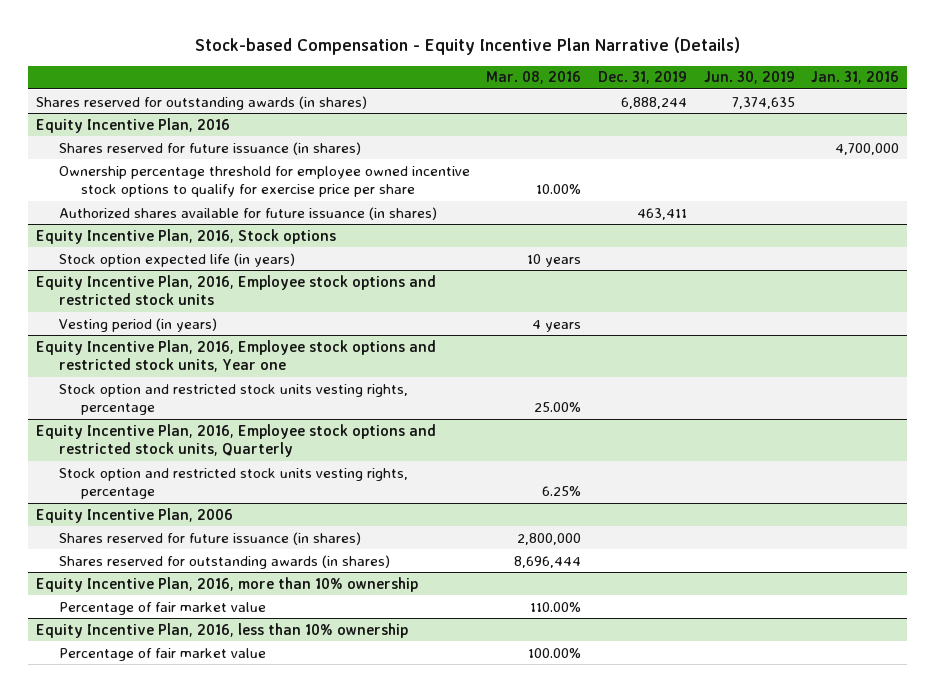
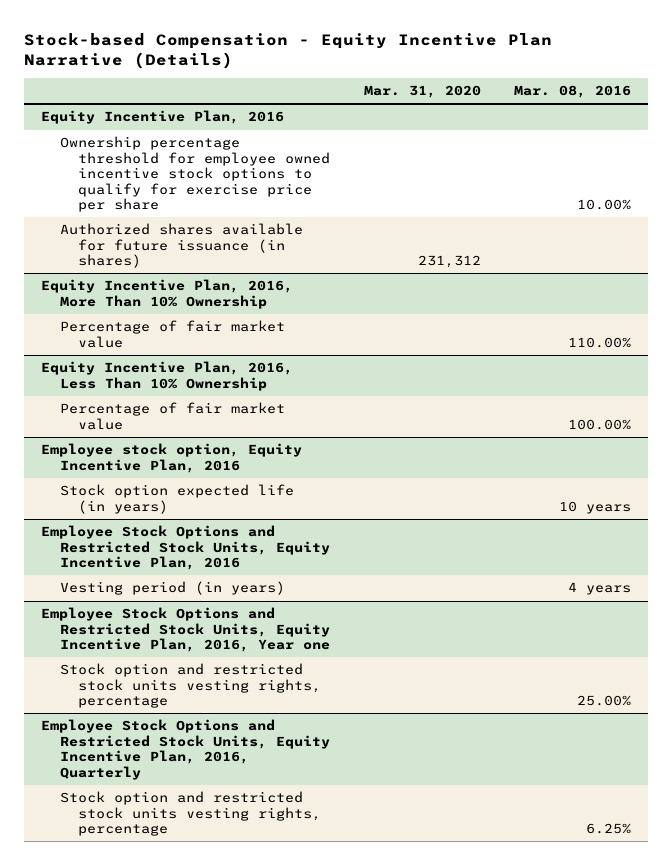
[597,71,687,85] Dec. 31, 2019 -> none
[703,71,795,85] Jun. 30, 2019 -> none
[811,71,900,85] Jan. 31, 2016 -> none
none -> [363,85,481,99] Mar. 31, 2020
[36,95,368,110] Shares reserved for outstanding awards (in shares) -> none
[58,141,361,155] Shares reserved for future issuance (in shares) -> none
none -> [40,279,293,309] Equity Incentive Plan, 2016, More Than 10% Ownership
none -> [59,320,285,348] Percentage of fair market value
none -> [40,361,293,391] Equity Incentive Plan, 2016, Less Than 10% Ownership
none -> [59,402,285,430] Percentage of fair market value
[36,228,337,244] Equity Incentive Plan, 2016, Stock options -> [40,443,302,473] Employee stock option, Equity Incentive Plan, 2016
[36,274,437,306] Equity Incentive Plan, 2016, Employee stock options and restricted stock units -> [40,525,330,571] Employee Stock Options and Restricted Stock Units, Equity Incentive Plan, 2016
[36,339,437,373] Equity Incentive Plan, 2016, Employee stock options and restricted stock units, Year one -> [40,607,330,653] Employee Stock Options and Restricted Stock Units, Equity Incentive Plan, 2016, Year one
[36,423,437,458] Equity Incentive Plan, 2016, Employee stock options and restricted stock units, Quarterly -> [40,719,330,780] Employee Stock Options and Restricted Stock Units, Equity Incentive Plan, 2016, Quarterly
[36,507,234,523] Equity Incentive Plan, 2006 -> none
[58,531,361,545] Shares reserved for future issuance (in shares) -> none
[58,554,390,569] Shares reserved for outstanding awards (in shares) -> none
[36,576,419,592] Equity Incentive Plan, 2016, more than 10% ownership -> none
[58,601,266,615] Percentage of fair market value -> none
[36,622,409,638] Equity Incentive Plan, 2016, less than 10% ownership -> none
[58,647,266,661] Percentage of fair market value -> none

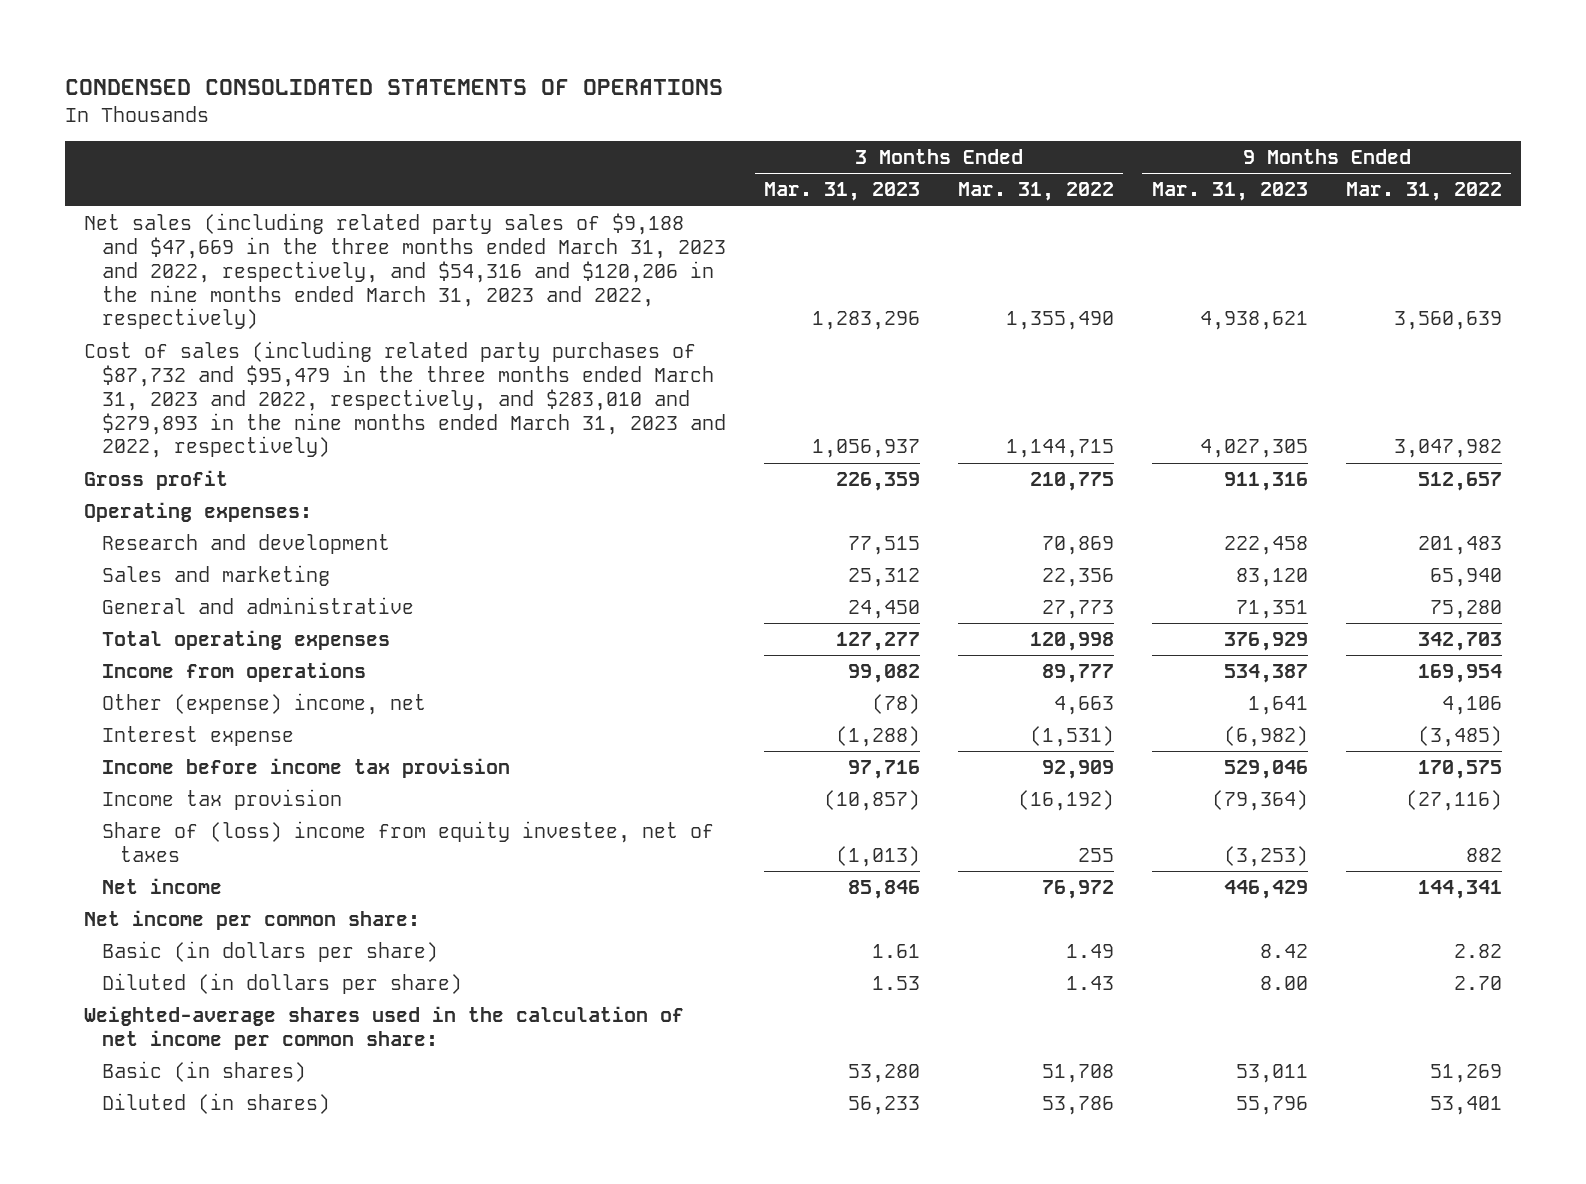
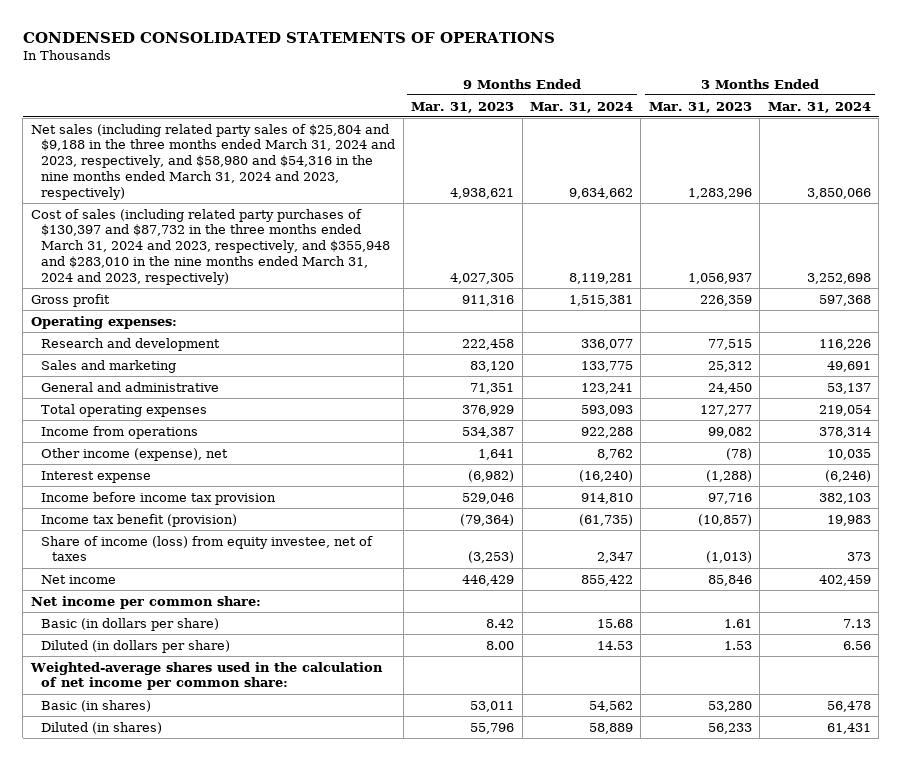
[957,182,1114,202] Mar. 31, 2022 -> none
[1345,182,1502,202] Mar. 31, 2022 -> none
none -> [530,101,634,113] Mar. 31, 2024
none -> [767,101,871,113] Mar. 31, 2024
[84,212,727,330] Net sales (including related party sales of $9,188 and $47,669 in the three months ended March 31, 2023 and 2022, respectively, and $54,316 and $120,206 in the nine months ended March 31, 2023 and 2022, respectively) -> [30,123,396,200] Net sales (including related party sales of $25,804 and $9,188 in the three months ended March 31, 2024 and 2023, respectively, and $58,980 and $54,316 in the nine months ended March 31, 2024 and 2023, respectively)
[84,340,727,459] Cost of sales (including related party purchases of $87,732 and $95,479 in the three months ended March 31, 2023 and 2022, respectively, and $283,010 and $279,893 in the nine months ended March 31, 2023 and 2022, respectively) -> [30,208,391,285] Cost of sales (including related party purchases of $130,397 and $87,732 in the three months ended March 31, 2024 and 2023, respectively, and $355,948 and $283,010 in the nine months ended March 31, 2024 and 2023, respectively)
[102,692,427,715] Other (expense) income, net -> [41,447,229,461] Other income (expense), net
[102,788,343,810] Income tax provision -> [41,513,238,527] Income tax benefit (provision)
[102,820,715,862] Share of (loss) income from equity investee, net of taxes -> [41,535,374,562] Share of income (loss) from equity investee, net of taxes

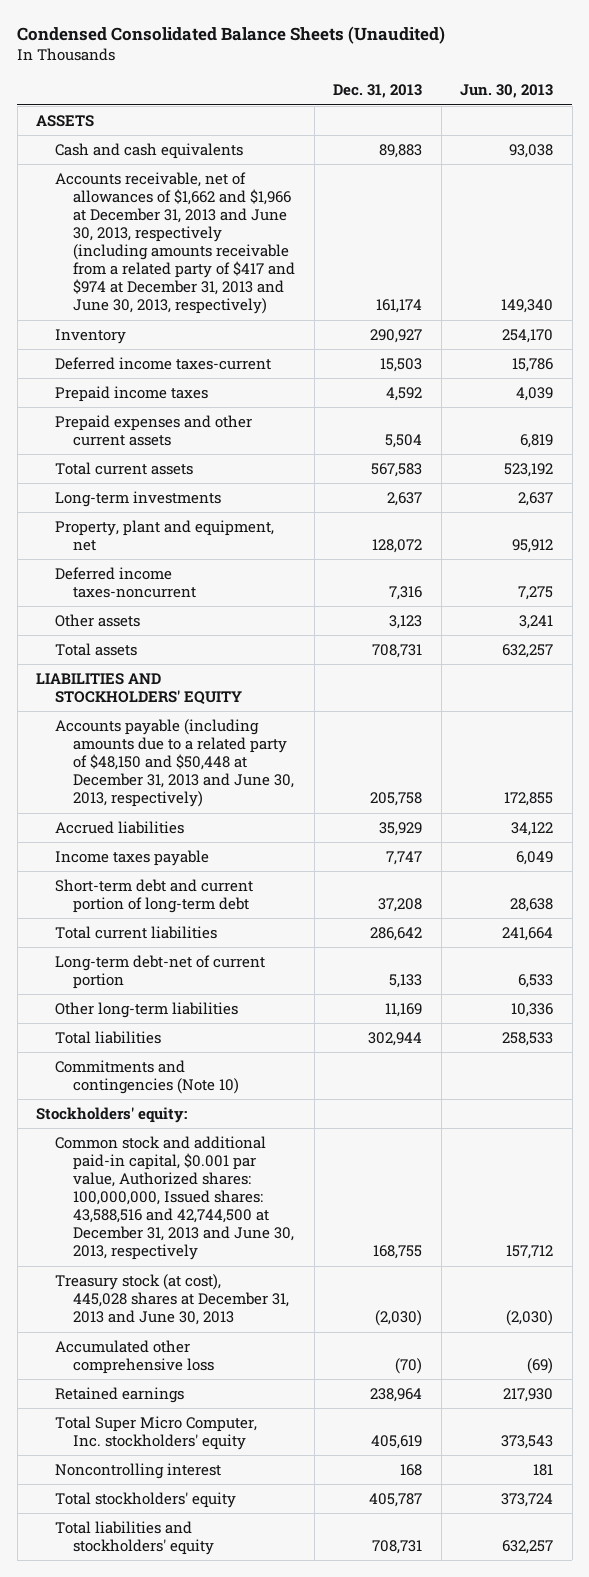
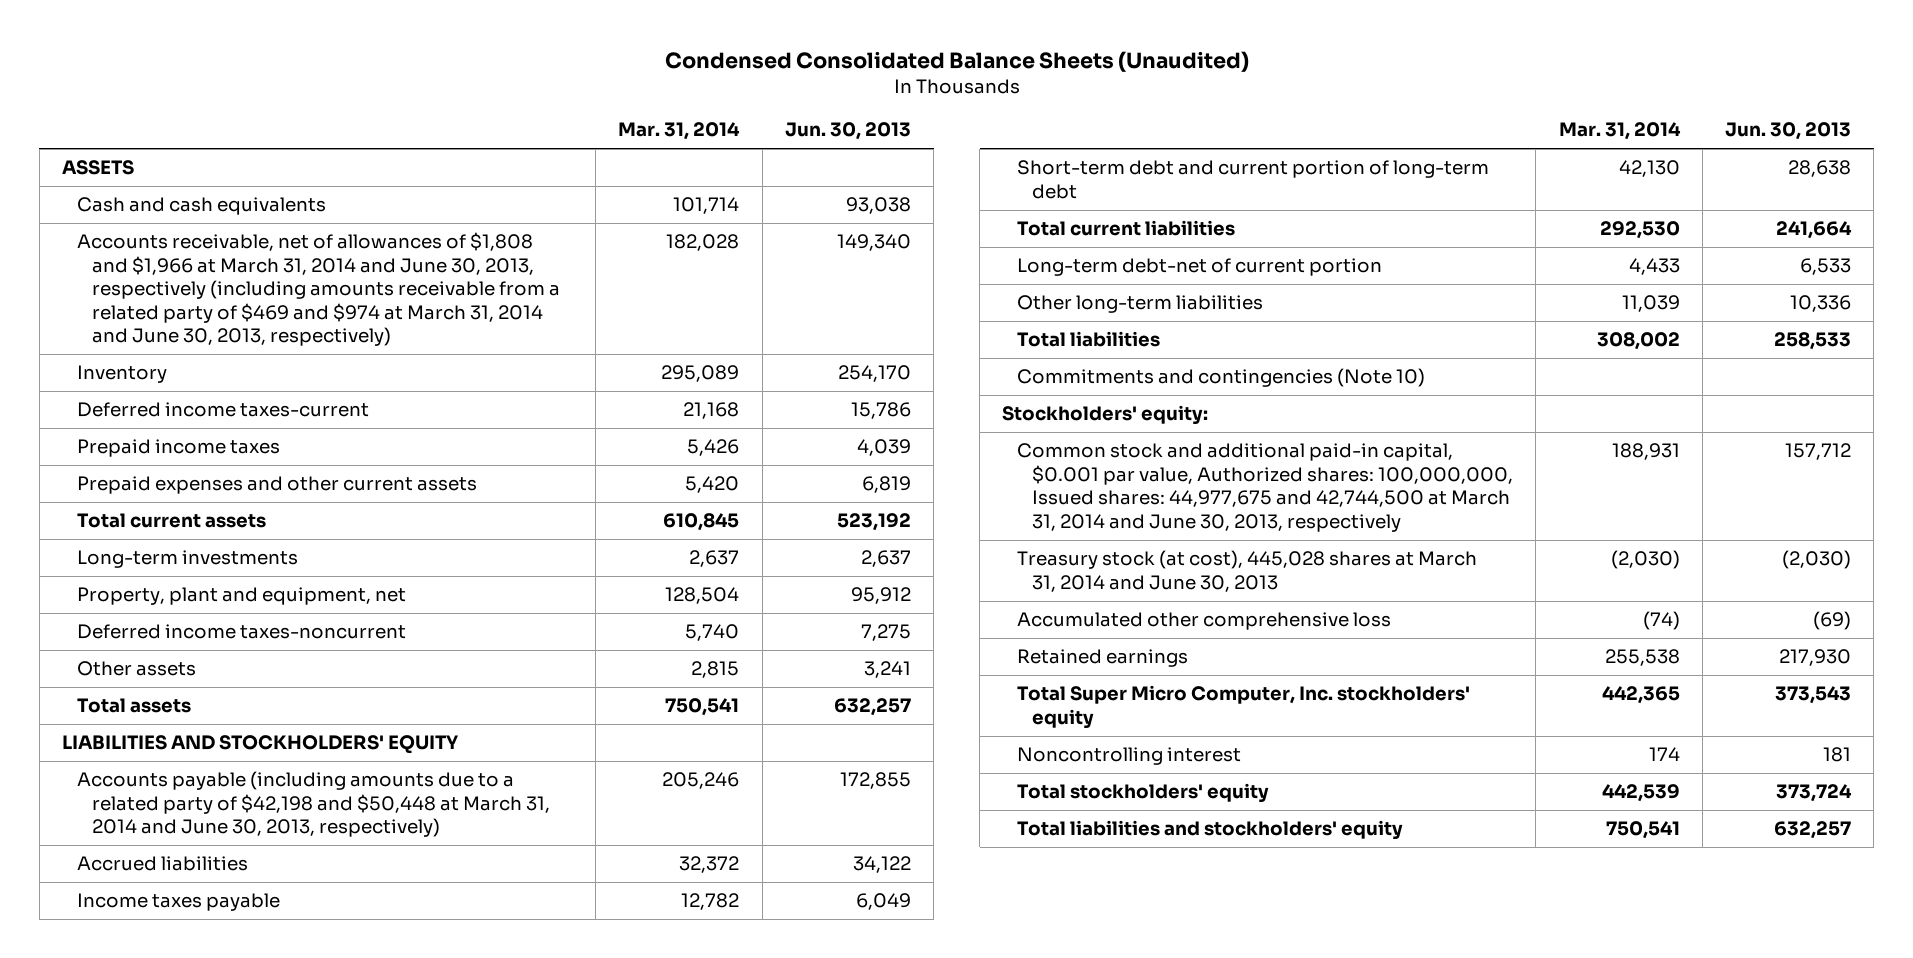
[333,84,423,99] Dec. 31, 2013 -> none
none -> [618,122,741,141] Mar. 31, 2014
[54,172,296,315] Accounts receivable, net of allowances of $1,662 and $1,966 at December 31, 2013 and June 30, 2013, respectively (including amounts receivable from a related party of $417 and $974 at December 31, 2013 and June 30, 2013, respectively) -> [76,232,560,347] Accounts receivable, net of allowances of $1,808 and $1,966 at March 31, 2014 and June 30, 2013, respectively (including amounts receivable from a related party of $469 and $974 at March 31, 2014 and June 30, 2013, respectively)
[54,719,295,808] Accounts payable (including amounts due to a related party of $48,150 and $50,448 at December 31, 2013 and June 30, 2013, respectively) -> [76,771,550,838] Accounts payable (including amounts due to a related party of $42,198 and $50,448 at March 31, 2014 and June 30, 2013, respectively)
[54,1136,295,1261] Common stock and additional paid-in capital, $0.001 par value, Authorized shares: 100,000,000, Issued shares: 43,588,516 and 42,744,500 at December 31, 2013 and June 30, 2013, respectively -> [1017,443,1514,532] Common stock and additional paid-in capital, $0.001 par value, Authorized shares: 100,000,000, Issued shares: 44,977,675 and 42,744,500 at March 31, 2014 and June 30, 2013, respectively
[54,1274,290,1326] Treasury stock (at cost), 445,028 shares at December 31, 2013 and June 30, 2013 -> [1017,550,1478,592] Treasury stock (at cost), 445,028 shares at March 31, 2014 and June 30, 2013

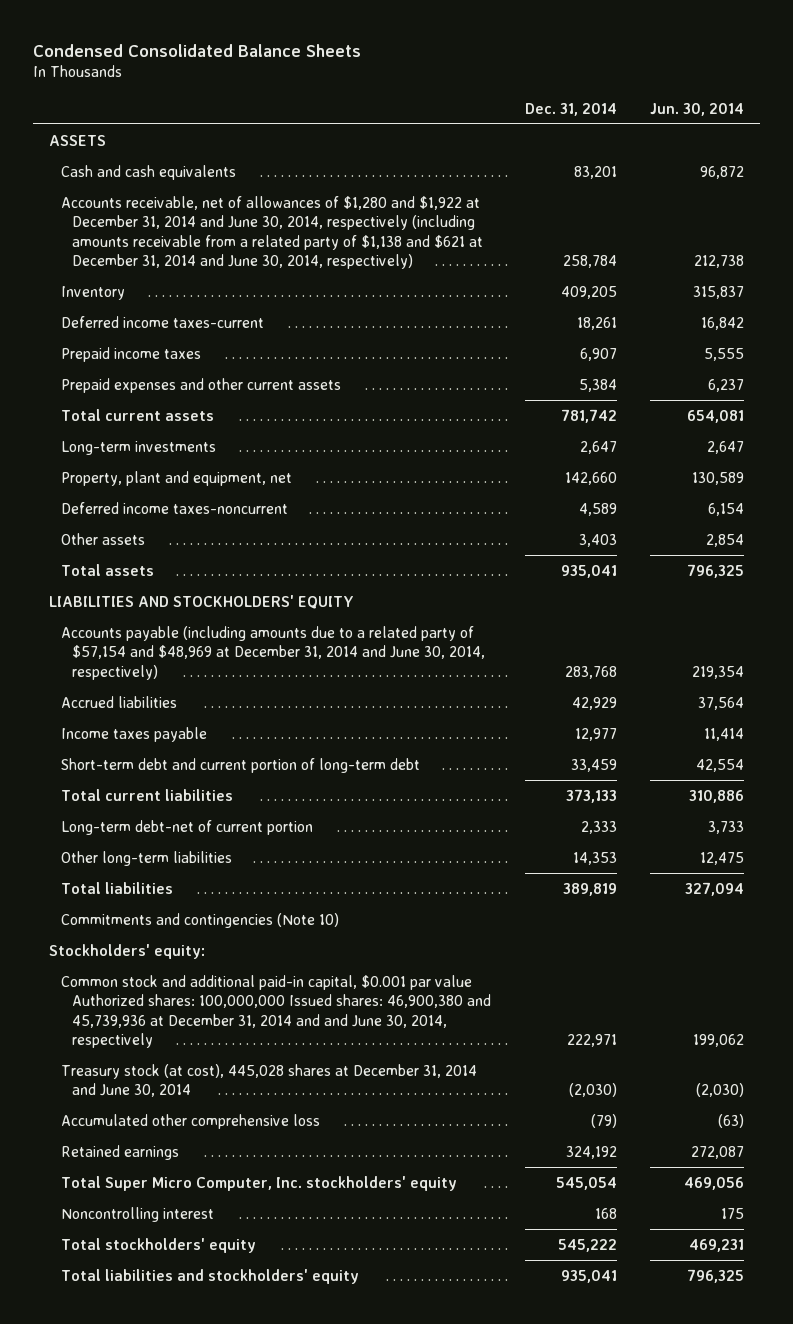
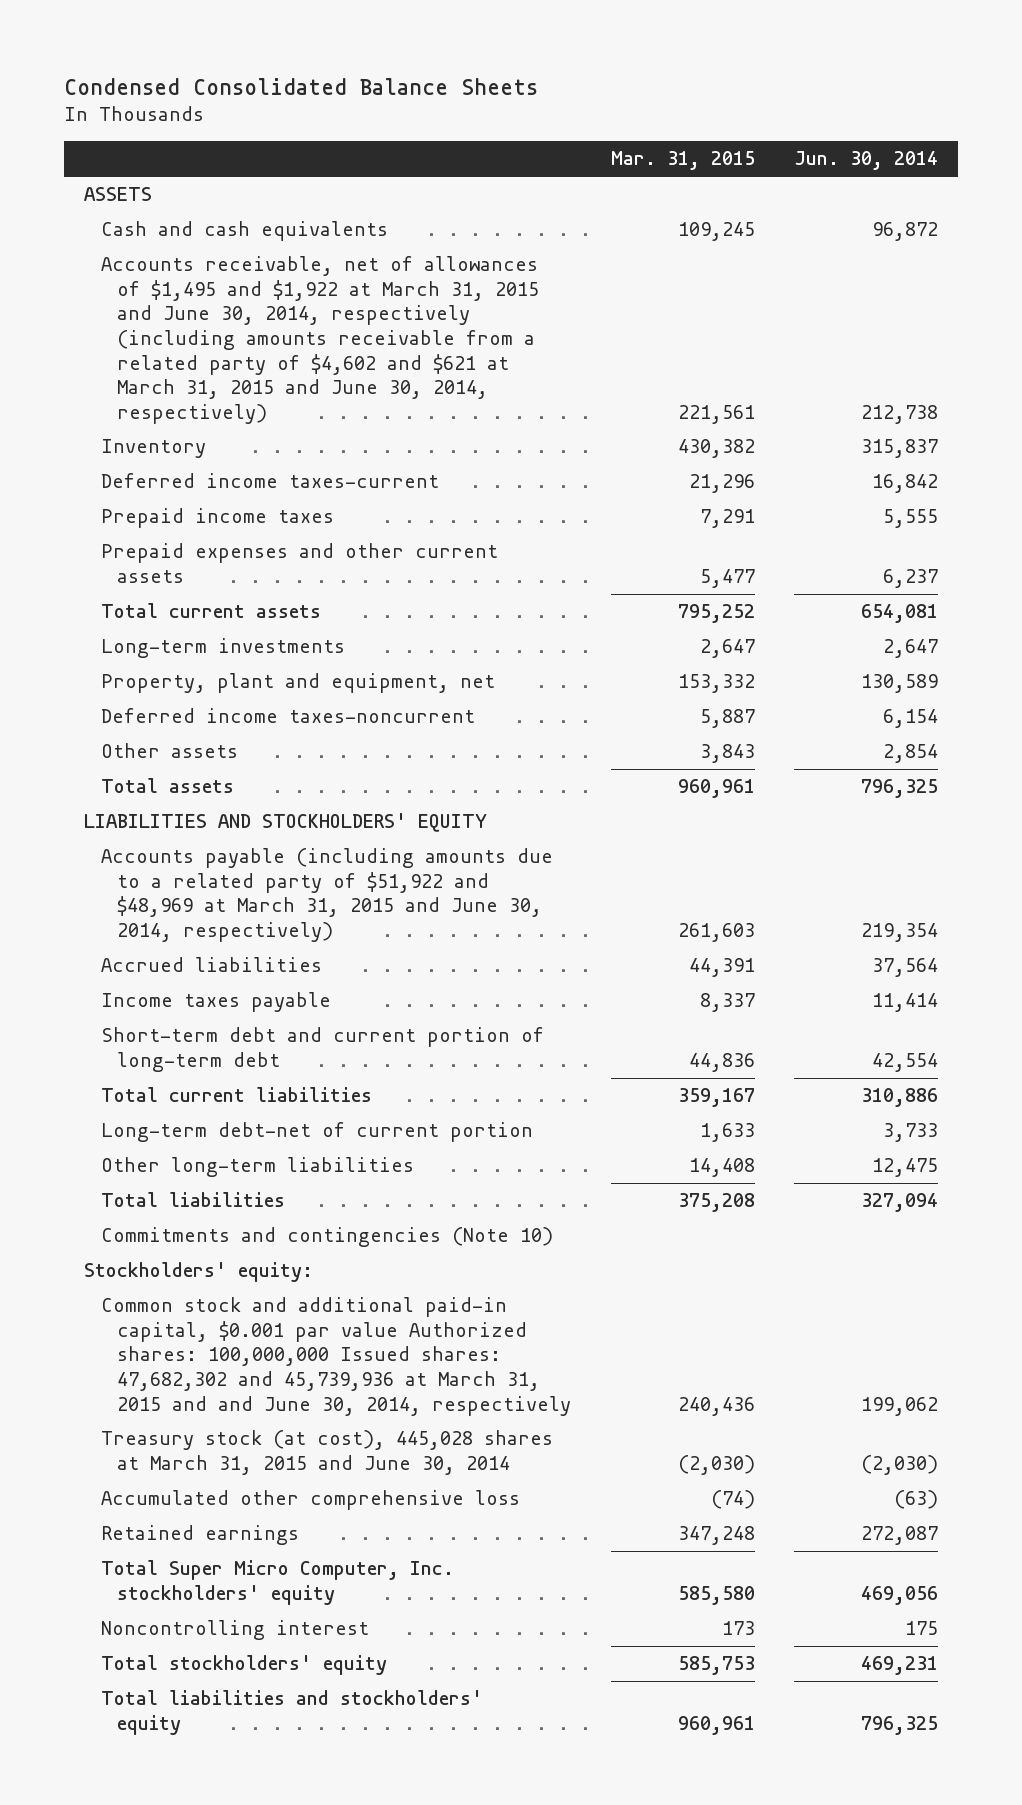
[524,102,617,116] Dec. 31, 2014 -> none
none -> [610,151,755,171] Mar. 31, 2015
[60,195,484,270] Accounts receivable, net of allowances of $1,280 and $1,922 at December 31, 2014 and June 30, 2014, respectively (including amounts receivable from a related party of $1,138 and $621 at December 31, 2014 and June 30, 2014, respectively) -> [100,256,540,424] Accounts receivable, net of allowances of $1,495 and $1,922 at March 31, 2015 and June 30, 2014, respectively (including amounts receivable from a related party of $4,602 and $621 at March 31, 2015 and June 30, 2014, respectively)
[60,625,486,680] Accounts payable (including amounts due to a related party of $57,154 and $48,969 at December 31, 2014 and June 30, 2014, respectively) -> [100,848,553,942] Accounts payable (including amounts due to a related party of $51,922 and $48,969 at March 31, 2015 and June 30, 2014, respectively)
[60,974,492,1049] Common stock and additional paid-in capital, $0.001 par value Authorized shares: 100,000,000 Issued shares: 46,900,380 and 45,739,936 at December 31, 2014 and and June 30, 2014, respectively -> [100,1297,572,1416] Common stock and additional paid-in capital, $0.001 par value Authorized shares: 100,000,000 Issued shares: 47,682,302 and 45,739,936 at March 31, 2015 and and June 30, 2014, respectively
[60,1063,477,1098] Treasury stock (at cost), 445,028 shares at December 31, 2014 and June 30, 2014 -> [100,1430,553,1475] Treasury stock (at cost), 445,028 shares at March 31, 2015 and June 30, 2014

